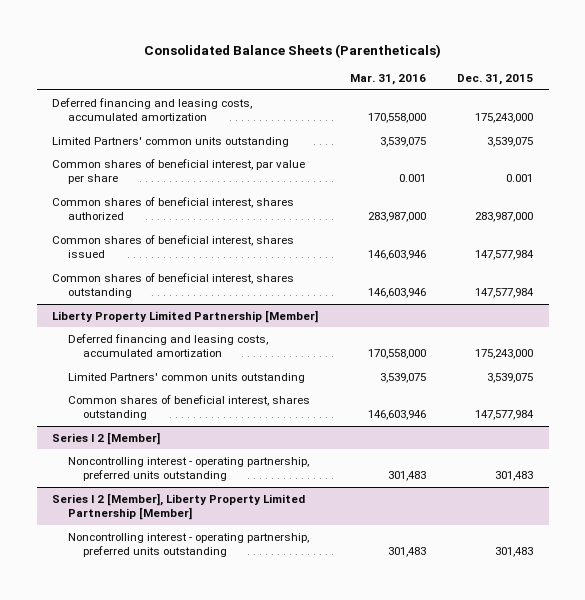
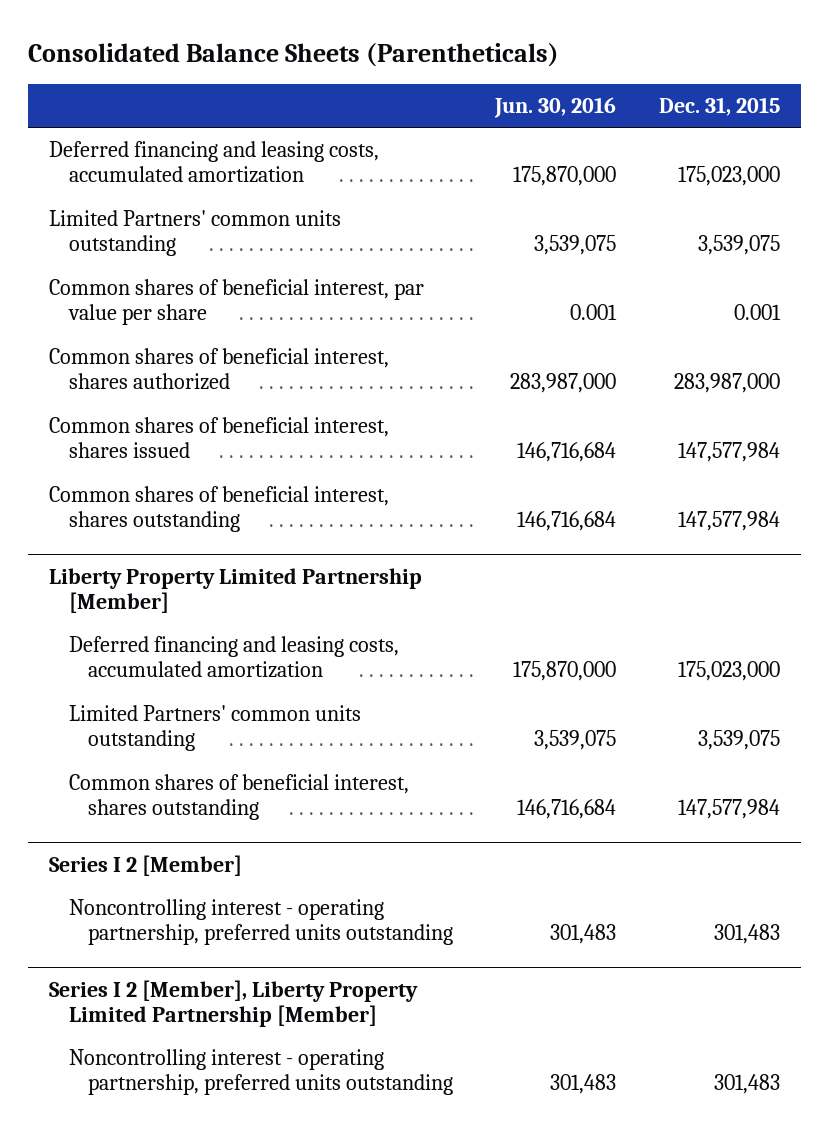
[349,74,426,86] Mar. 31, 2016 -> none
none -> [494,97,617,119] Jun. 30, 2016
[474,113,533,124] 175,243,000 -> [677,166,780,187] 175,023,000
[474,349,533,360] 175,243,000 -> [677,661,780,682] 175,023,000

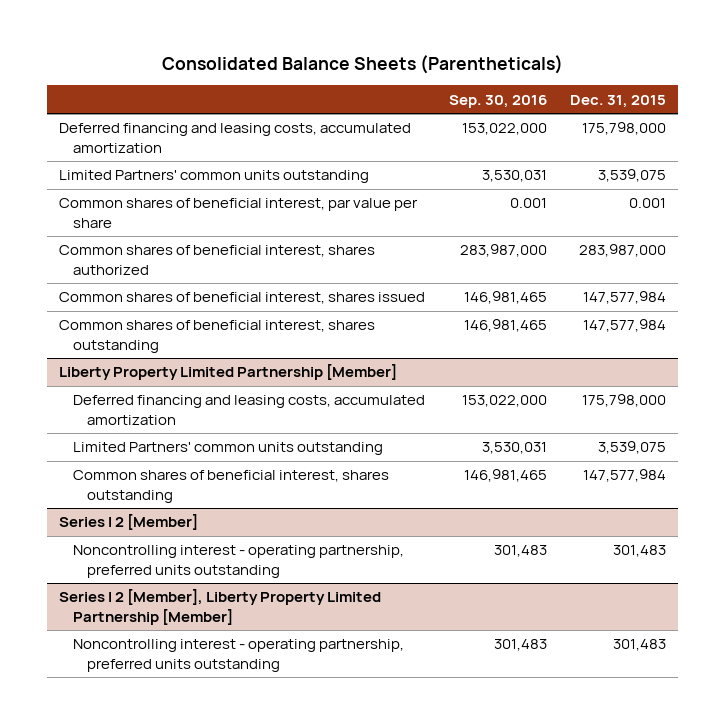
[494,97,617,119] Jun. 30, 2016 -> none
none -> [448,94,547,108] Sep. 30, 2016
[677,166,780,187] 175,023,000 -> [582,122,667,136] 175,798,000
[677,661,780,682] 175,023,000 -> [582,394,667,408] 175,798,000

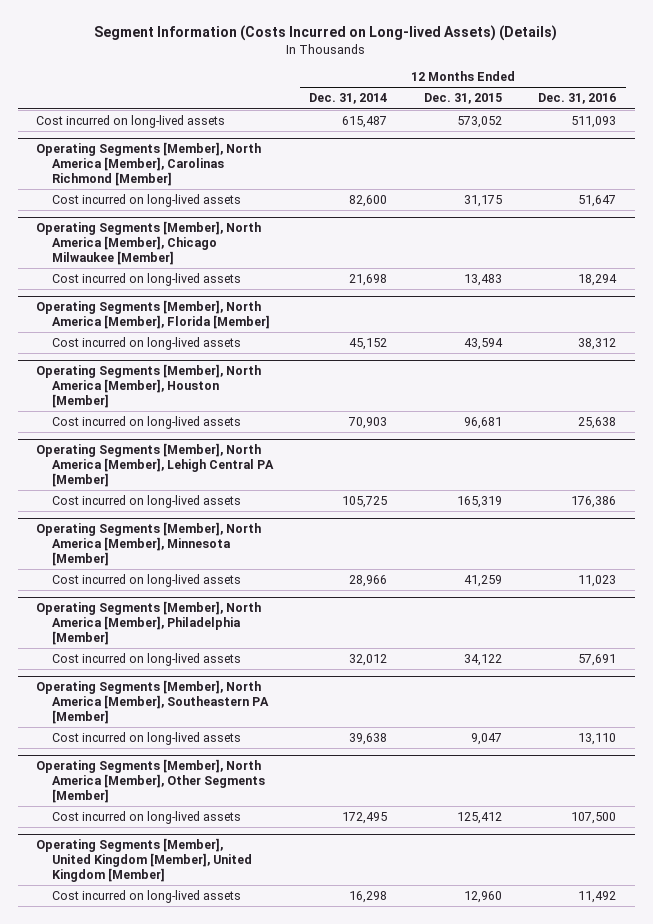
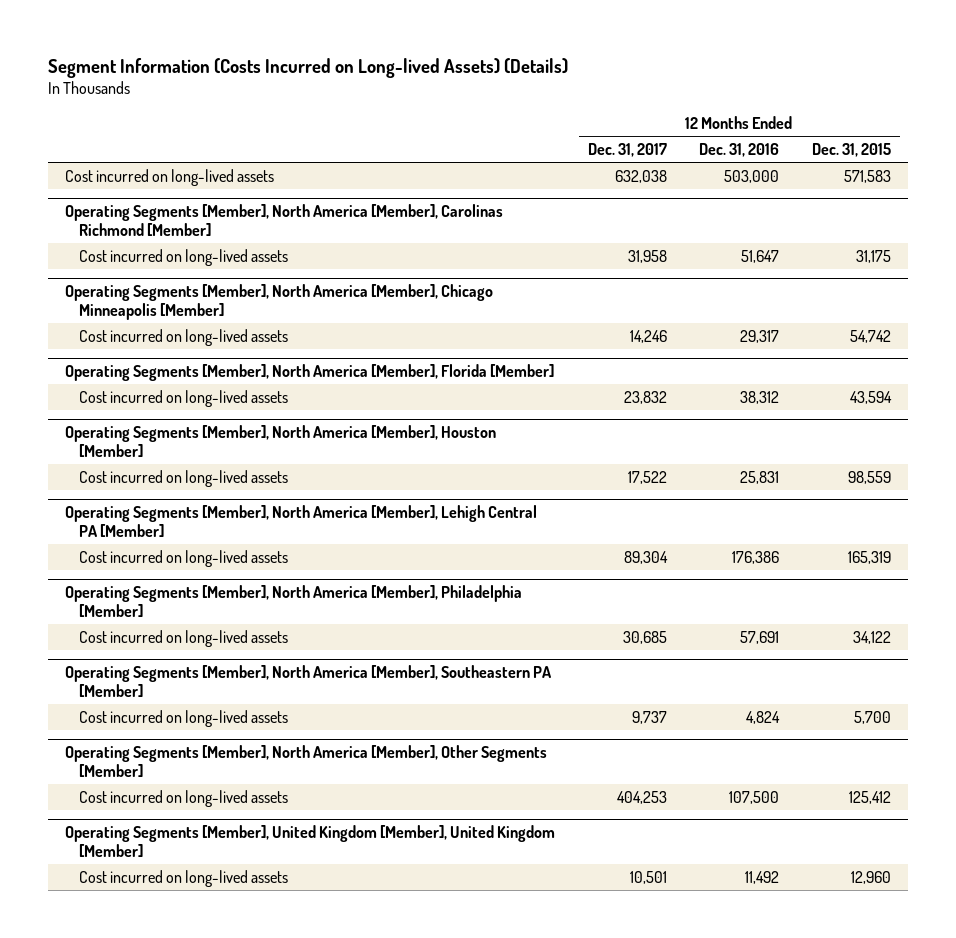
[309,93,388,105] Dec. 31, 2014 -> none
none -> [587,142,667,157] Dec. 31, 2017
[456,116,502,129] 573,052 -> [844,169,892,183] 571,583
[571,116,617,129] 511,093 -> [724,169,780,183] 503,000
[36,221,262,265] Operating Segments [Member], North America [Member], Chicago Milwaukee [Member] -> [64,284,493,321] Operating Segments [Member], North America [Member], Chicago Minneapolis [Member]
[463,274,502,287] 13,483 -> [850,329,892,343] 54,742
[578,274,618,287] 18,294 -> [740,329,780,343] 29,317
[463,417,502,430] 96,681 -> [848,470,892,484] 98,559
[578,417,617,430] 25,638 -> [740,470,780,484] 25,831
[36,522,262,566] Operating Segments [Member], North America [Member], Minnesota [Member] -> none
[51,574,241,588] Cost incurred on long-lived assets -> none
[470,733,502,746] 9,047 -> [854,710,892,724] 5,700
[578,733,617,746] 13,110 -> [746,710,781,724] 4,824

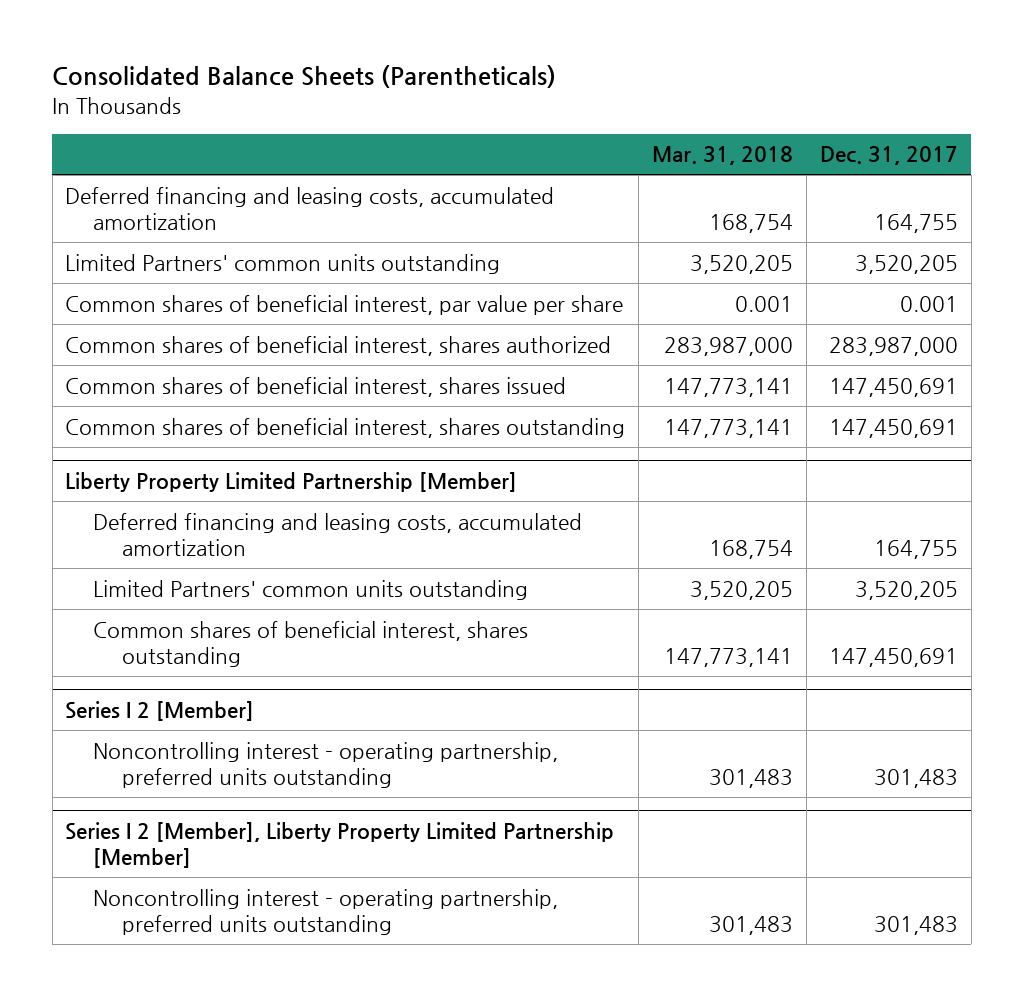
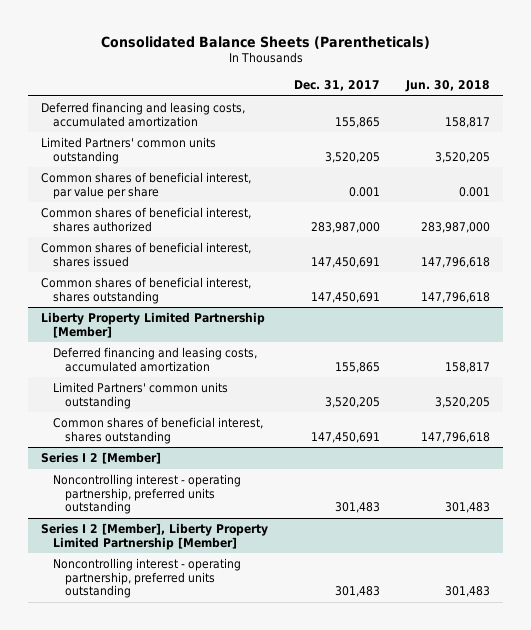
[652,146,794,166] Mar. 31, 2018 -> none
none -> [404,80,490,93] Jun. 30, 2018
[874,214,959,234] 164,755 -> [335,116,381,128] 155,865
[874,540,959,560] 164,755 -> [335,361,381,373] 155,865

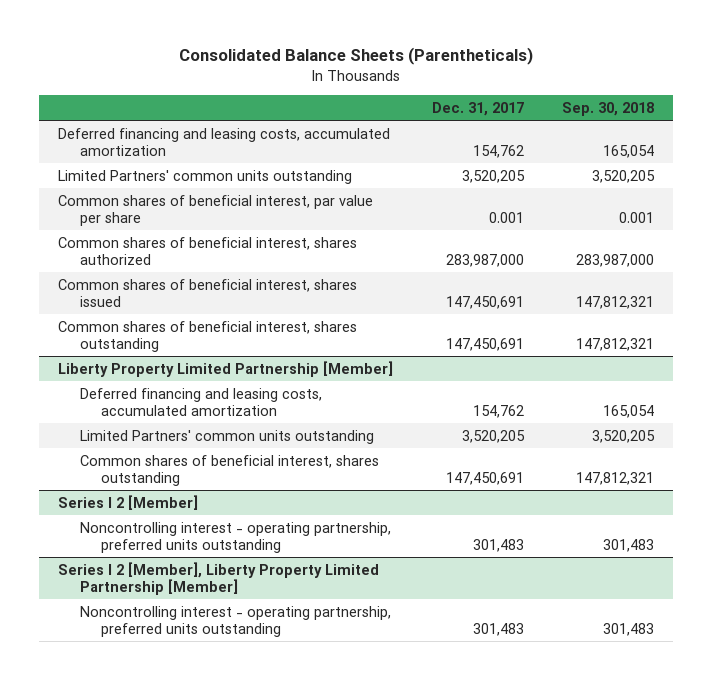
[404,80,490,93] Jun. 30, 2018 -> none
none -> [562,101,655,116] Sep. 30, 2018
[335,116,381,128] 155,865 -> [472,144,524,158] 154,762
[335,361,381,373] 155,865 -> [472,404,524,418] 154,762

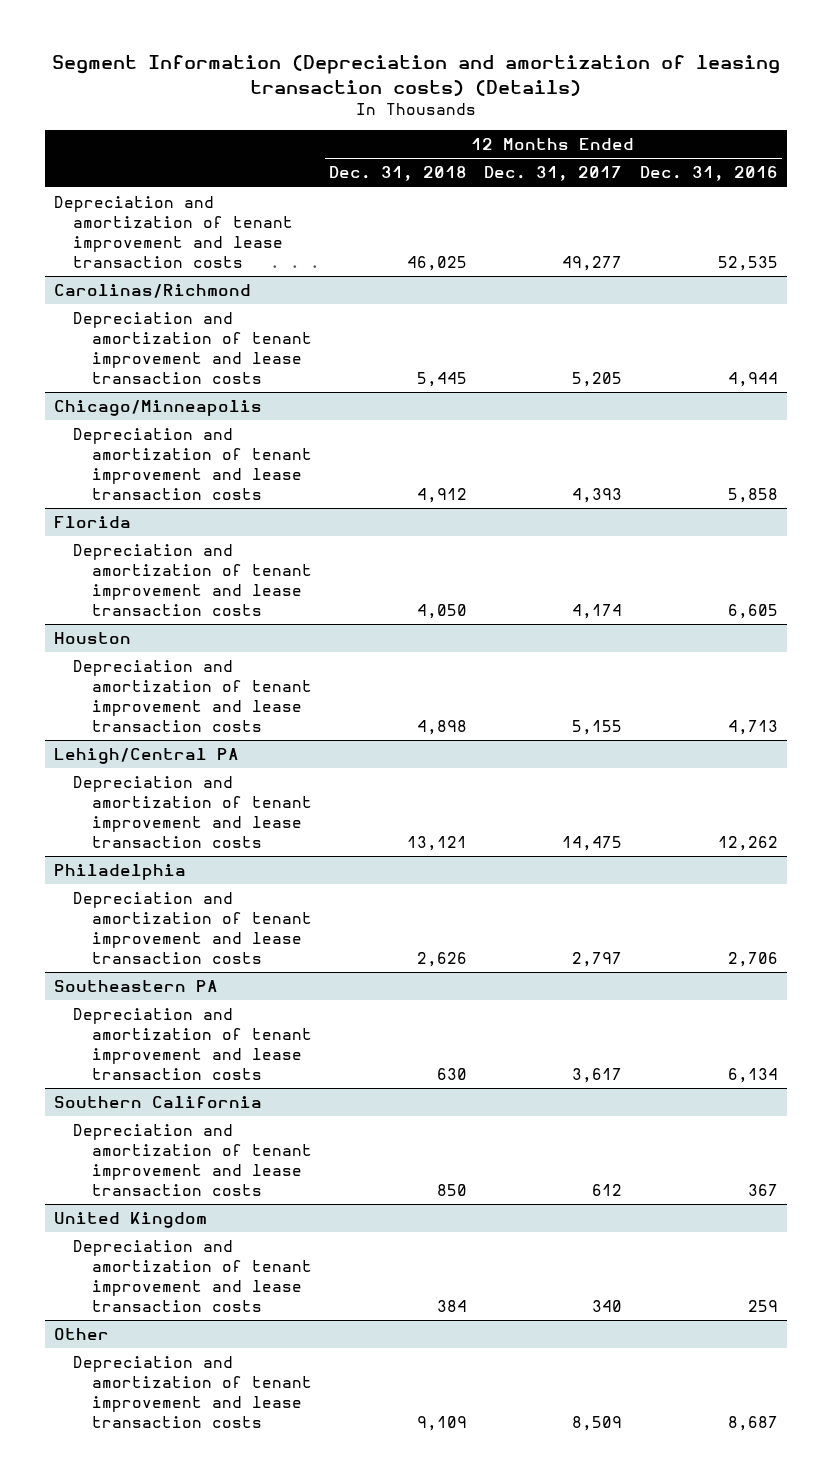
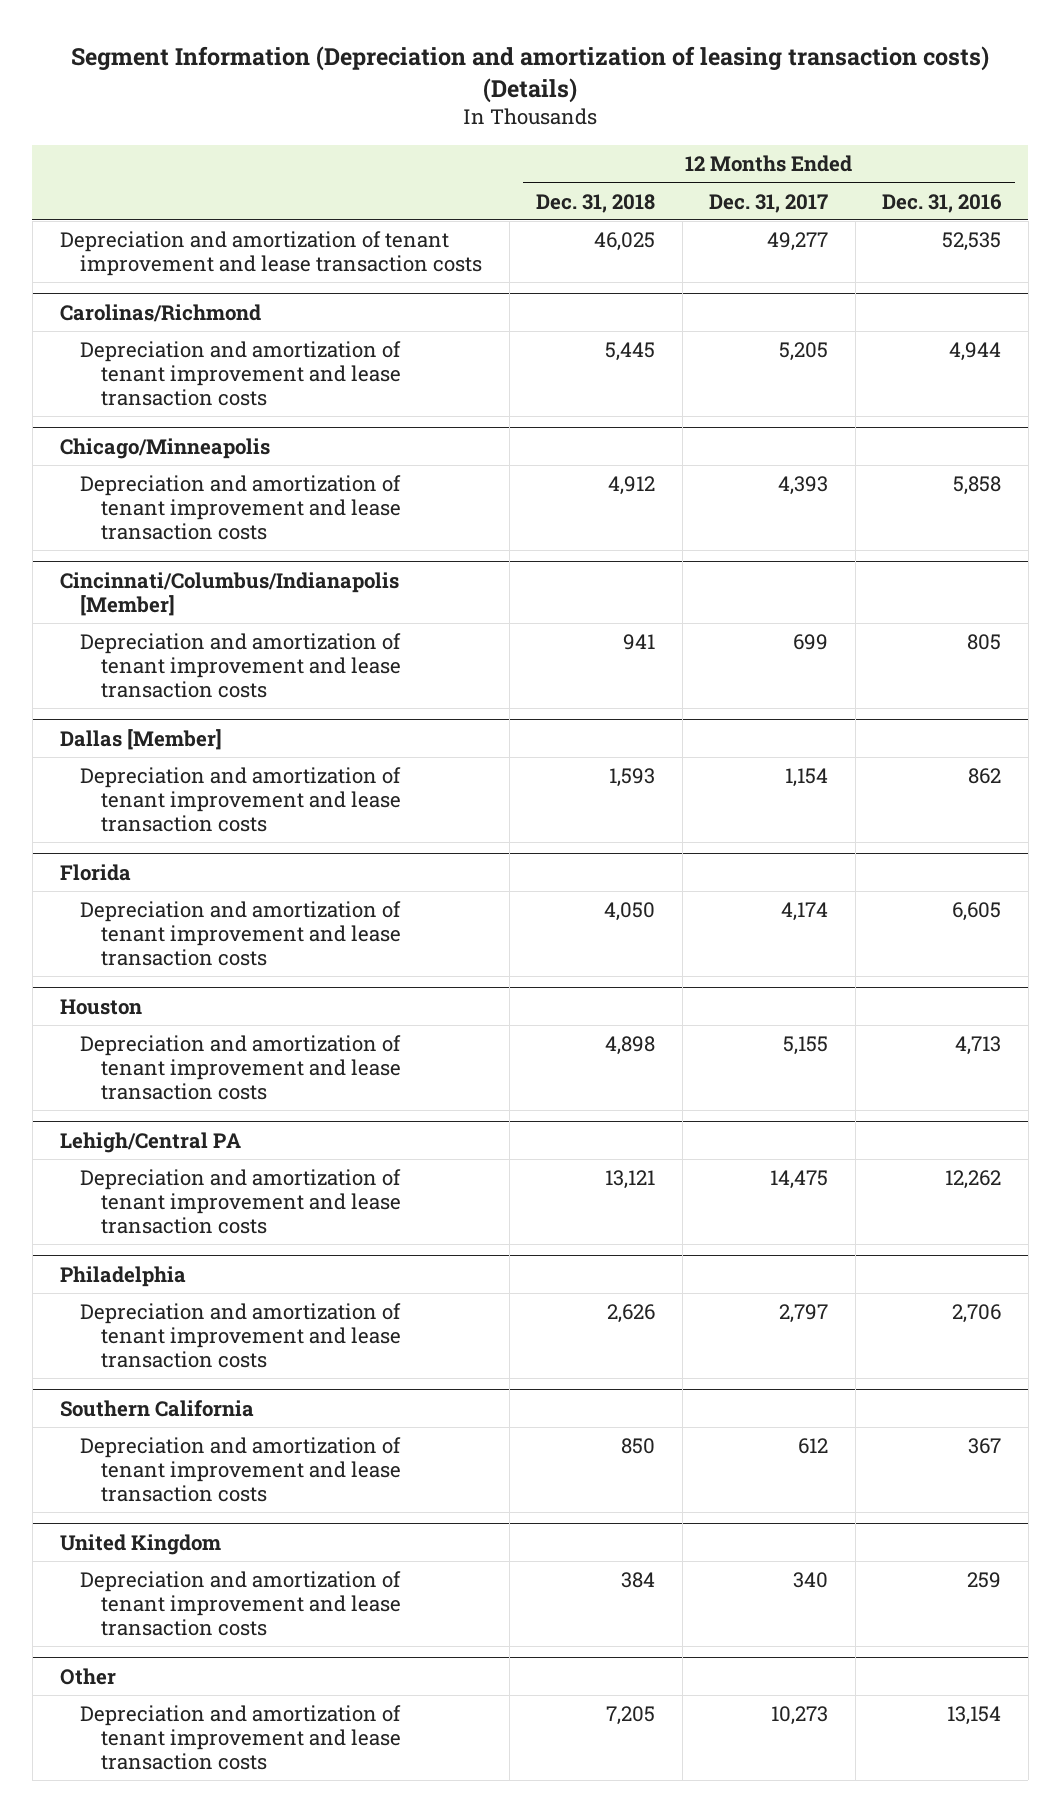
none -> [59,572,399,617] Cincinnati/Columbus/Indianapolis [Member]
none -> [80,633,402,698] Depreciation and amortization of tenant improvement and lease transaction costs
none -> [59,729,222,751] Dallas [Member]
none -> [80,767,402,832] Depreciation and amortization of tenant improvement and lease transaction costs
[54,980,219,993] Southeastern PA -> none
[72,1008,312,1080] Depreciation and amortization of tenant improvement and lease transaction costs -> none
[417,1415,468,1431] 9,109 -> [606,1706,656,1726] 7,205
[572,1415,623,1431] 8,509 -> [771,1706,829,1726] 10,273
[727,1415,778,1431] 8,687 -> [947,1706,1002,1726] 13,154

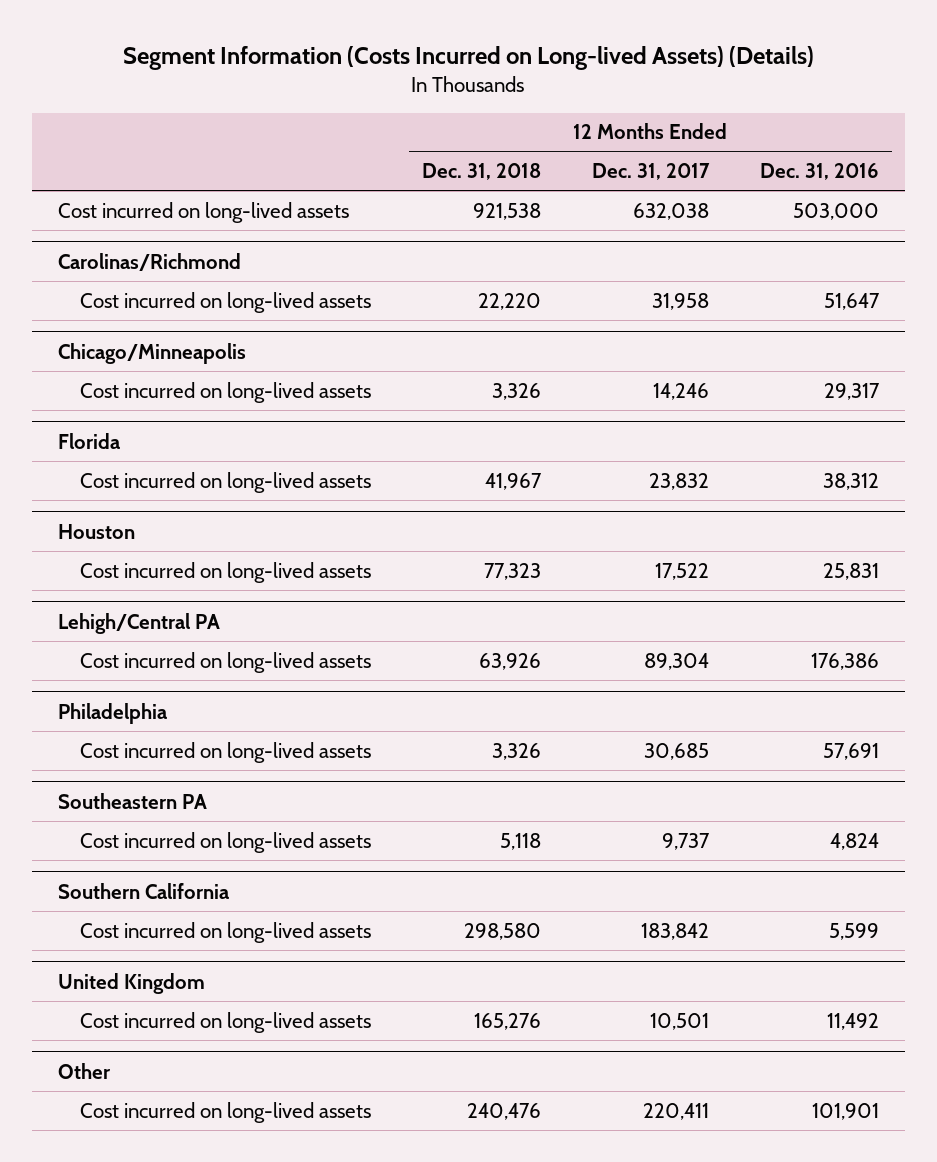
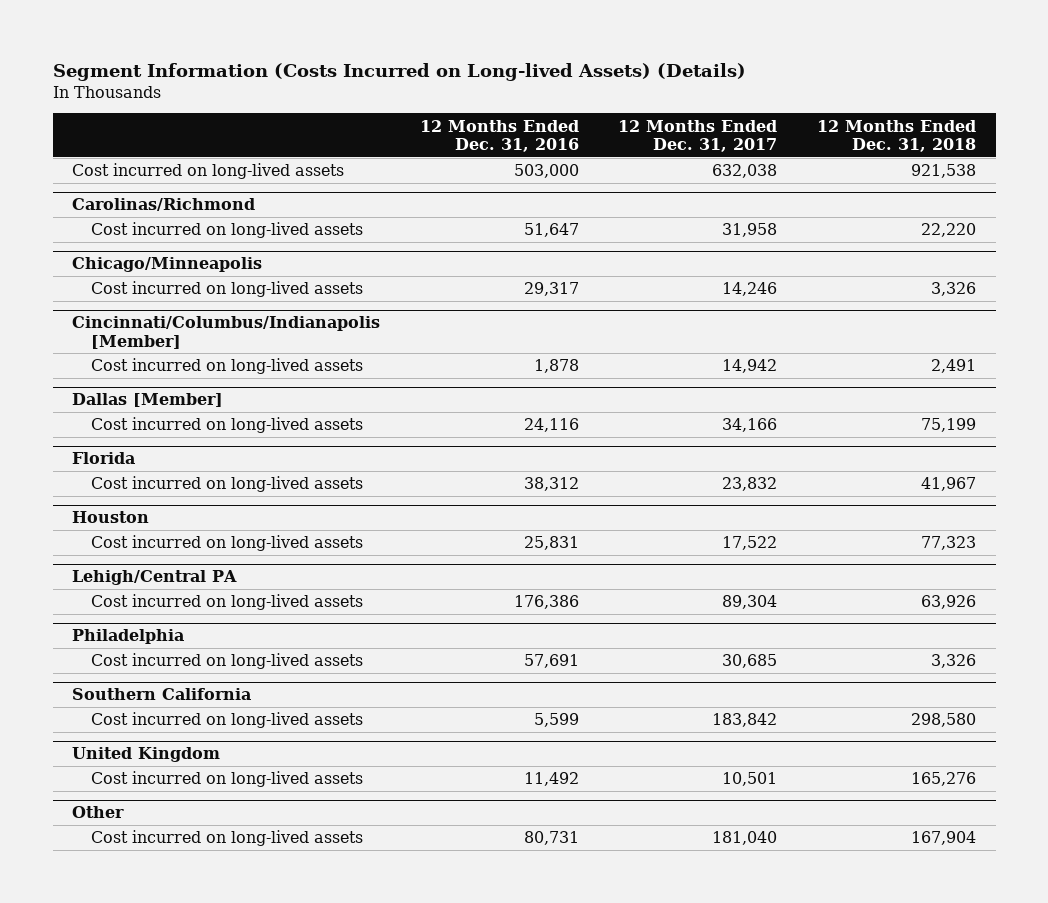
none -> [72,316,381,349] Cincinnati/Columbus/Indianapolis [Member]
none -> [91,358,364,375] Cost incurred on long-lived assets
none -> [72,393,224,408] Dallas [Member]
none -> [91,417,364,434] Cost incurred on long-lived assets
[57,792,207,809] Southeastern PA -> none
[79,831,371,853] Cost incurred on long-lived assets -> none
[466,1102,541,1120] 240,476 -> [910,831,976,846] 167,904
[642,1102,709,1120] 220,411 -> [712,831,778,846] 181,040
[812,1102,880,1120] 101,901 -> [523,831,579,846] 80,731

